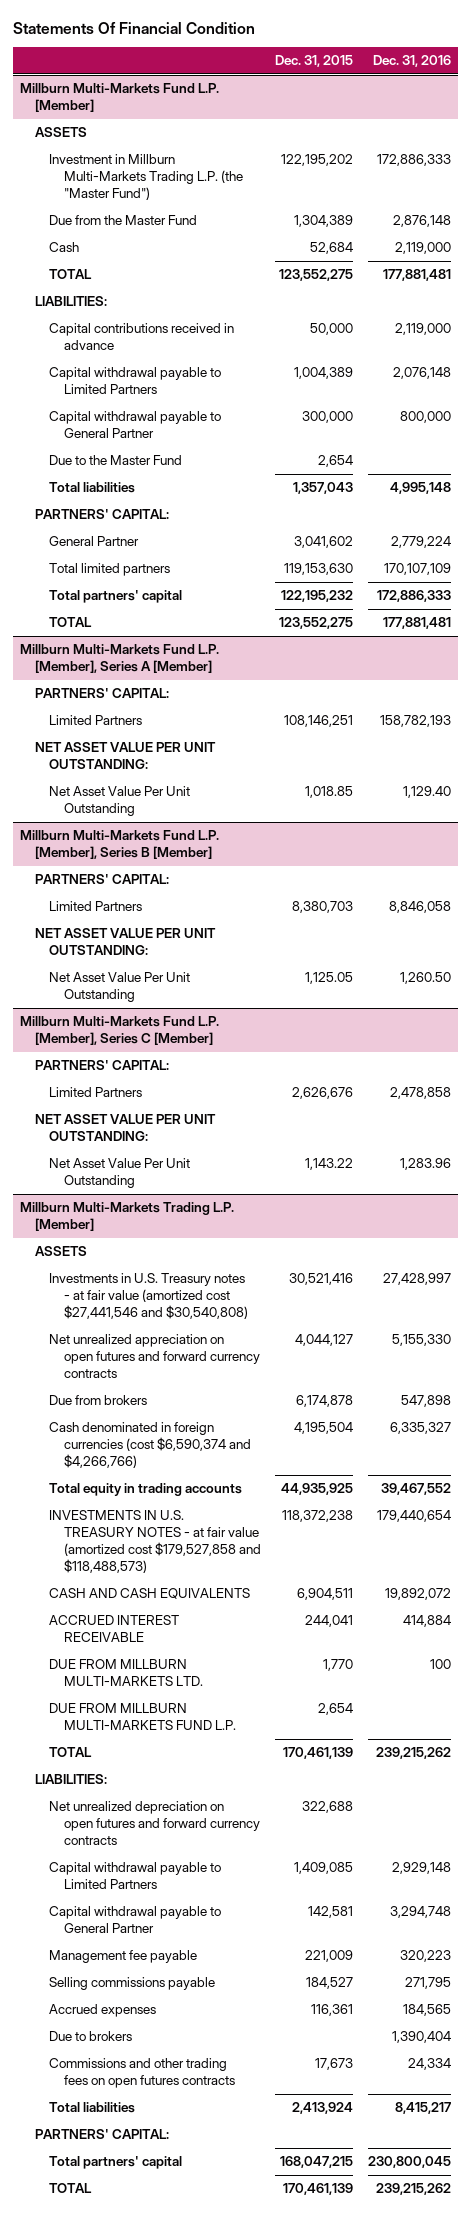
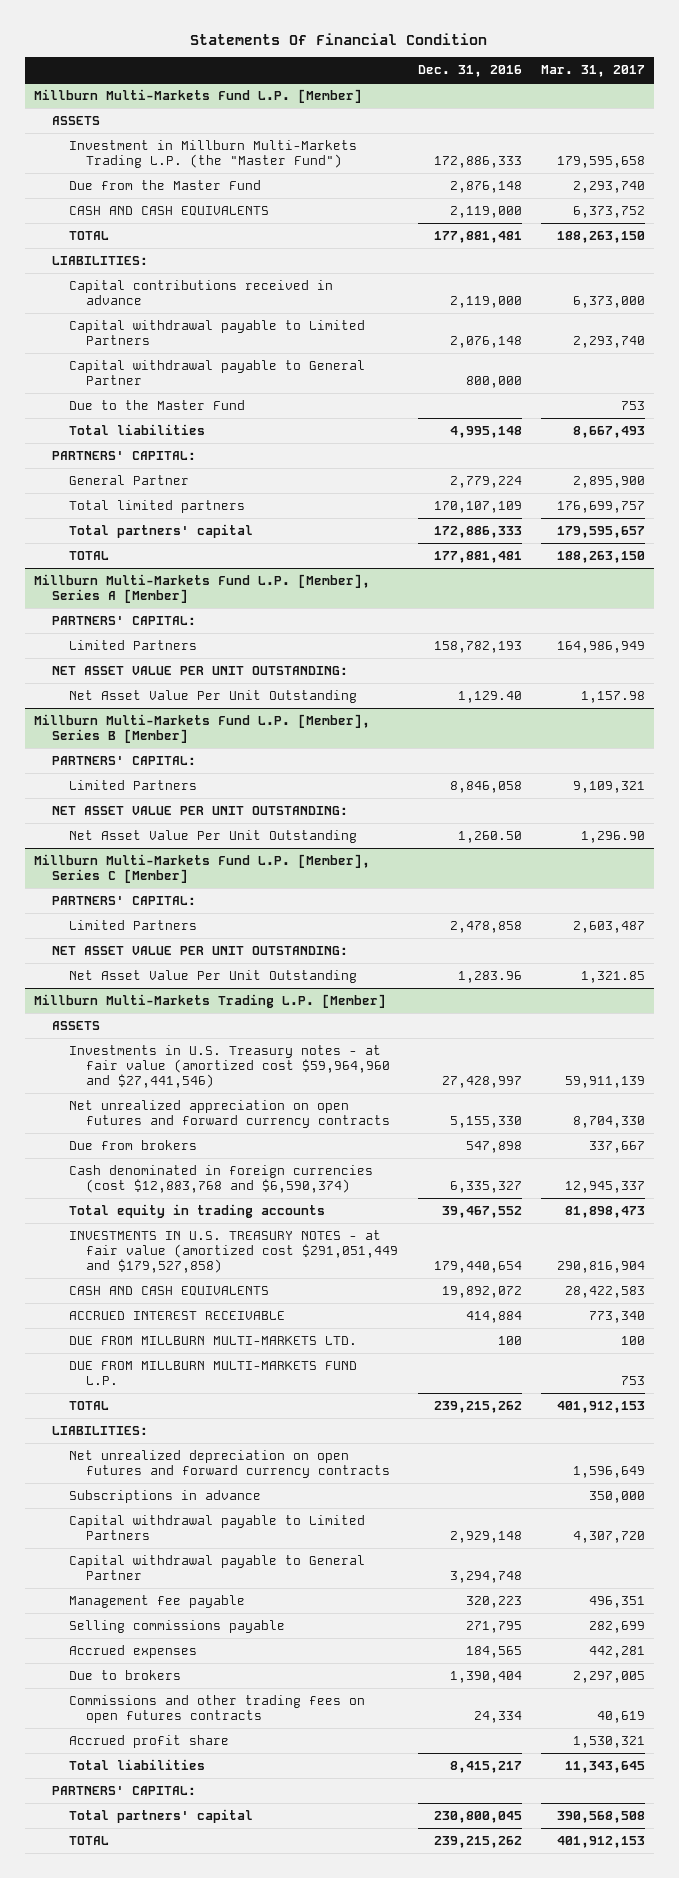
[275,55,354,68] Dec. 31, 2015 -> none
none -> [540,65,645,78] Mar. 31, 2017
[49,242,80,253] Cash -> [69,205,270,216] CASH AND CASH EQUIVALENTS
[49,1273,248,1320] Investments in U.S. Treasury notes - at fair value (amortized cost $27,441,546 and $30,540,808) -> [69,1044,391,1088] Investments in U.S. Treasury notes - at fair value (amortized cost $59,964,960 and $27,441,546)
[49,1422,251,1469] Cash denominated in foreign currencies (cost $6,590,374 and $4,266,766) -> [69,1164,374,1193] Cash denominated in foreign currencies (cost $12,883,768 and $6,590,374)
[49,1510,261,1574] INVESTMENTS IN U.S. TREASURY NOTES - at fair value (amortized cost $179,527,858 and $118,488,573) -> [69,1229,399,1273] INVESTMENTS IN U.S. TREASURY NOTES - at fair value (amortized cost $291,051,449 and $179,527,858)
none -> [69,1489,262,1503] Subscriptions in advance
none -> [69,1734,230,1748] Accrued profit share

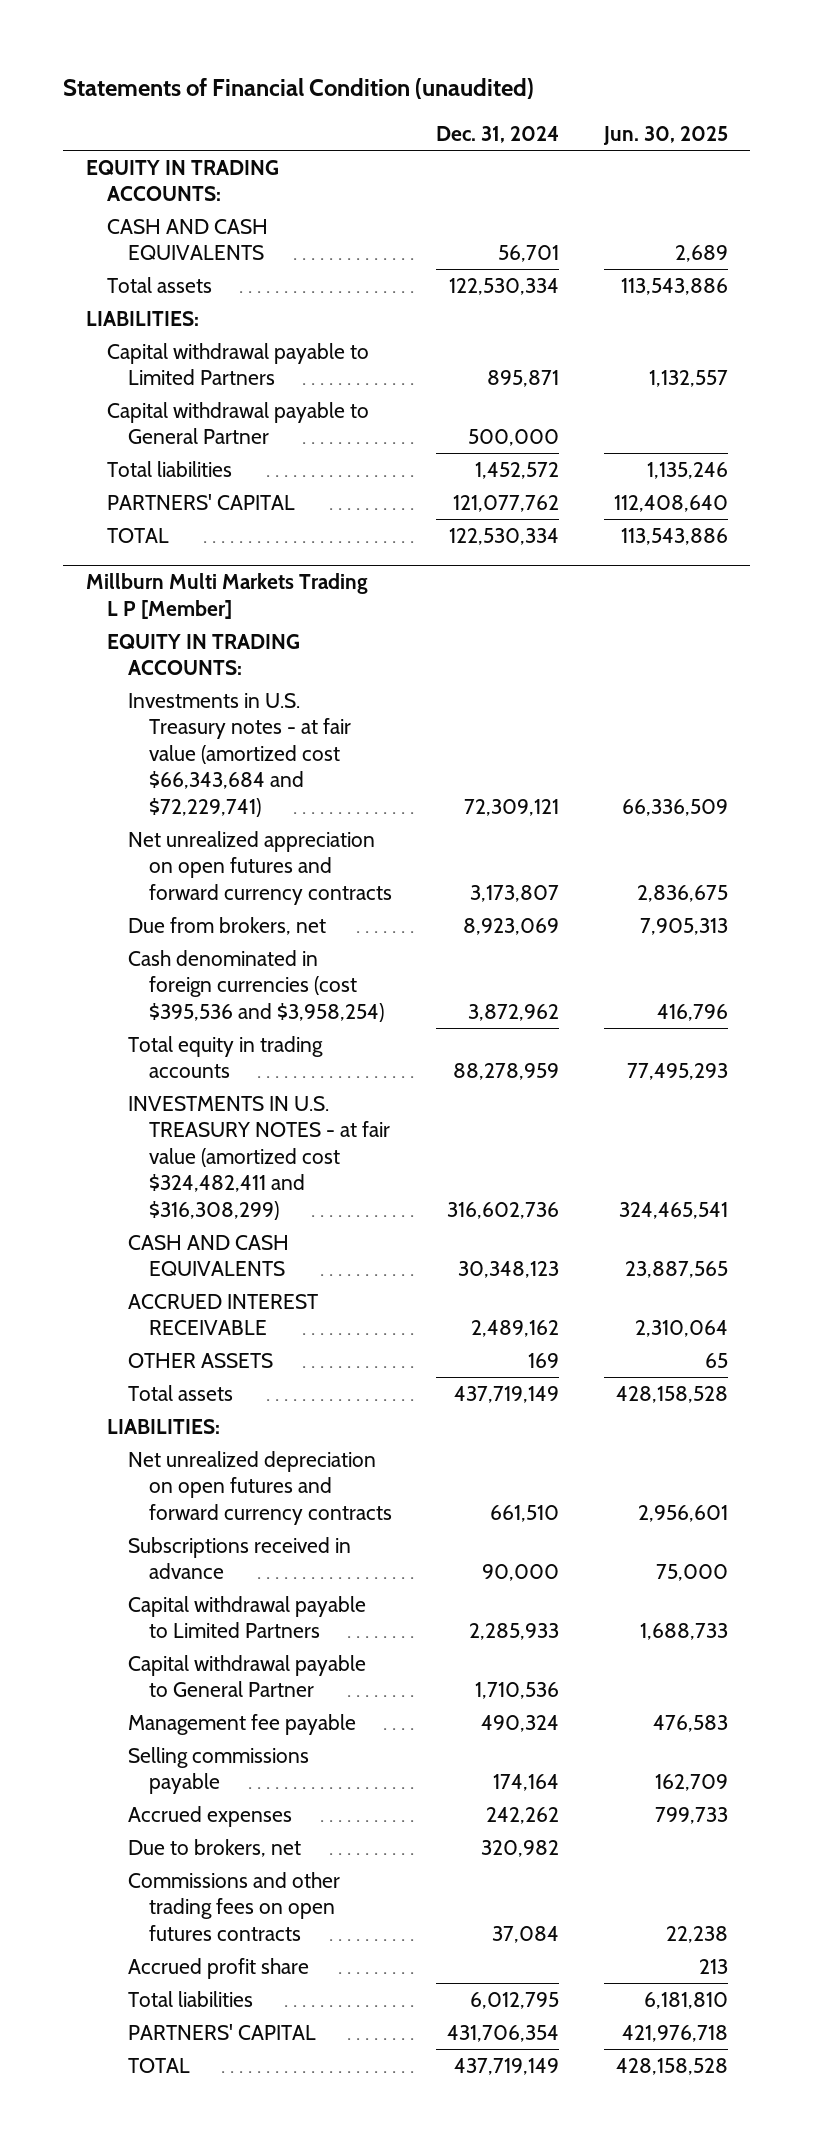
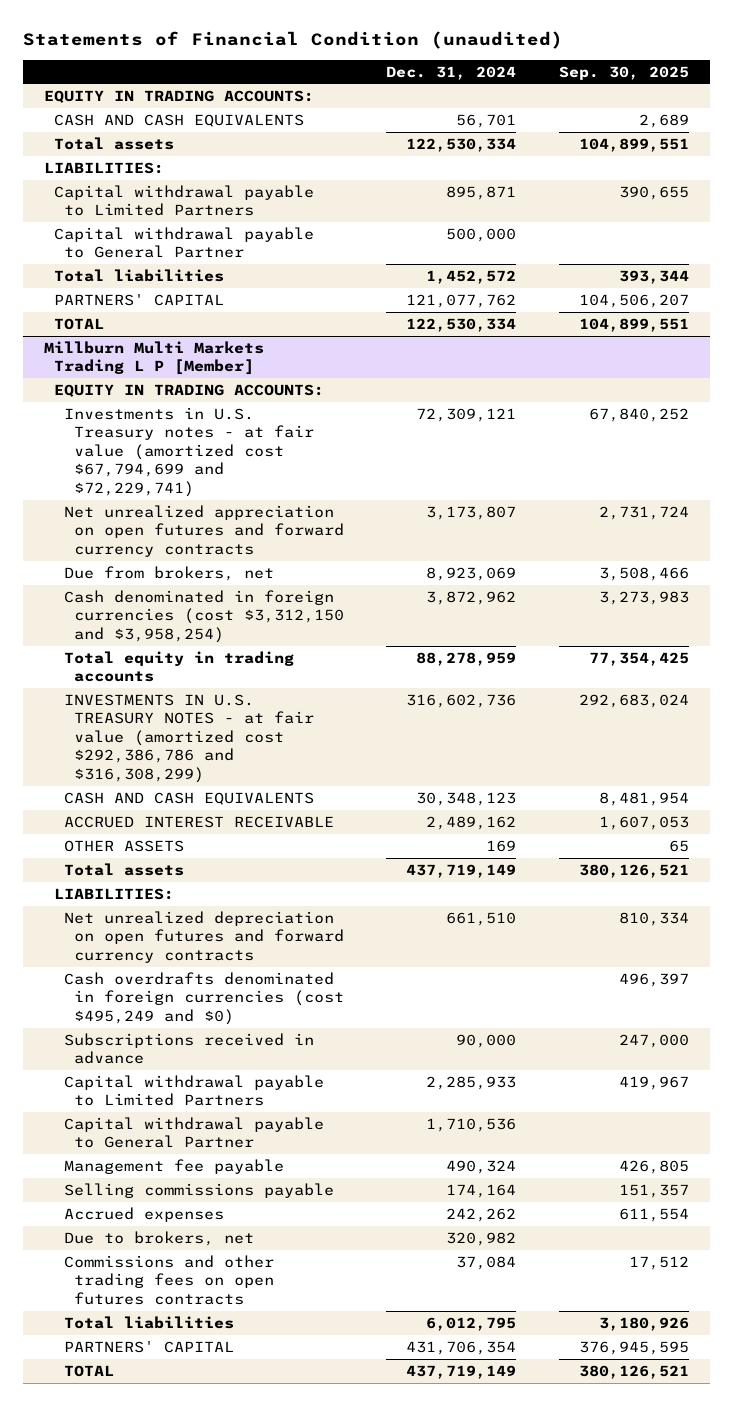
[602,125,728,145] Jun. 30, 2025 -> none
none -> [558,65,689,80] Sep. 30, 2025
[127,692,351,817] Investments in U.S. Treasury notes - at fair value (amortized cost $66,343,684 and $72,229,741) -> [64,406,315,497] Investments in U.S. Treasury notes - at fair value (amortized cost $67,794,699 and $72,229,741)
[127,949,384,1022] Cash denominated in foreign currencies (cost $395,536 and $3,958,254) -> [64,589,345,643] Cash denominated in foreign currencies (cost $3,312,150 and $3,958,254)
[127,1095,390,1220] INVESTMENTS IN U.S. TREASURY NOTES - at fair value (amortized cost $324,482,411 and $316,308,299) -> [64,693,315,783] INVESTMENTS IN U.S. TREASURY NOTES - at fair value (amortized cost $292,386,786 and $316,308,299)
none -> [64,971,345,1025] Cash overdrafts denominated in foreign currencies (cost $495,249 and $0)
[127,1957,309,1979] Accrued profit share -> none

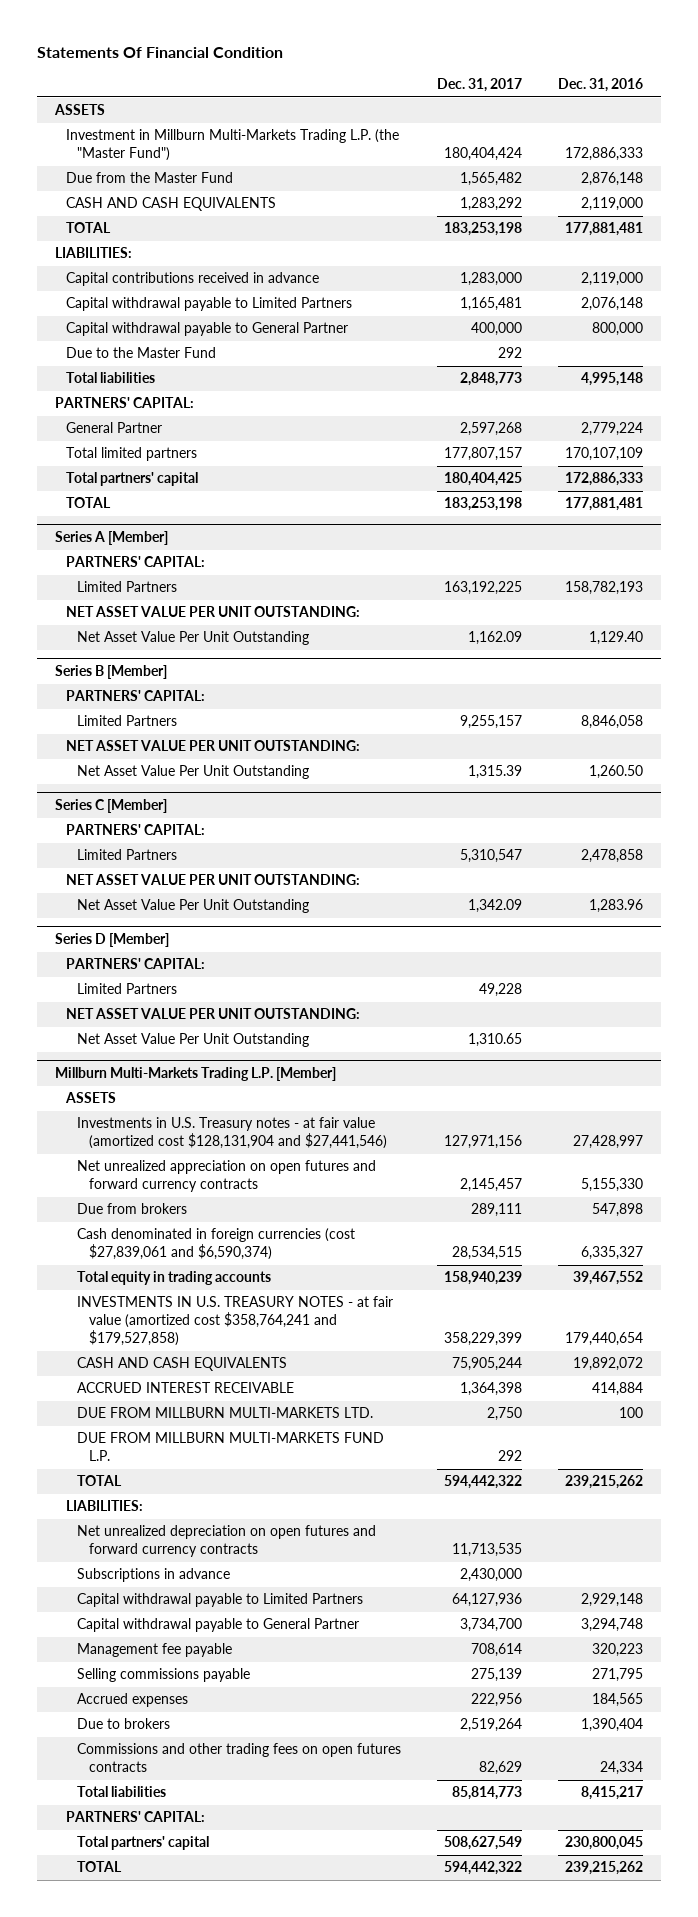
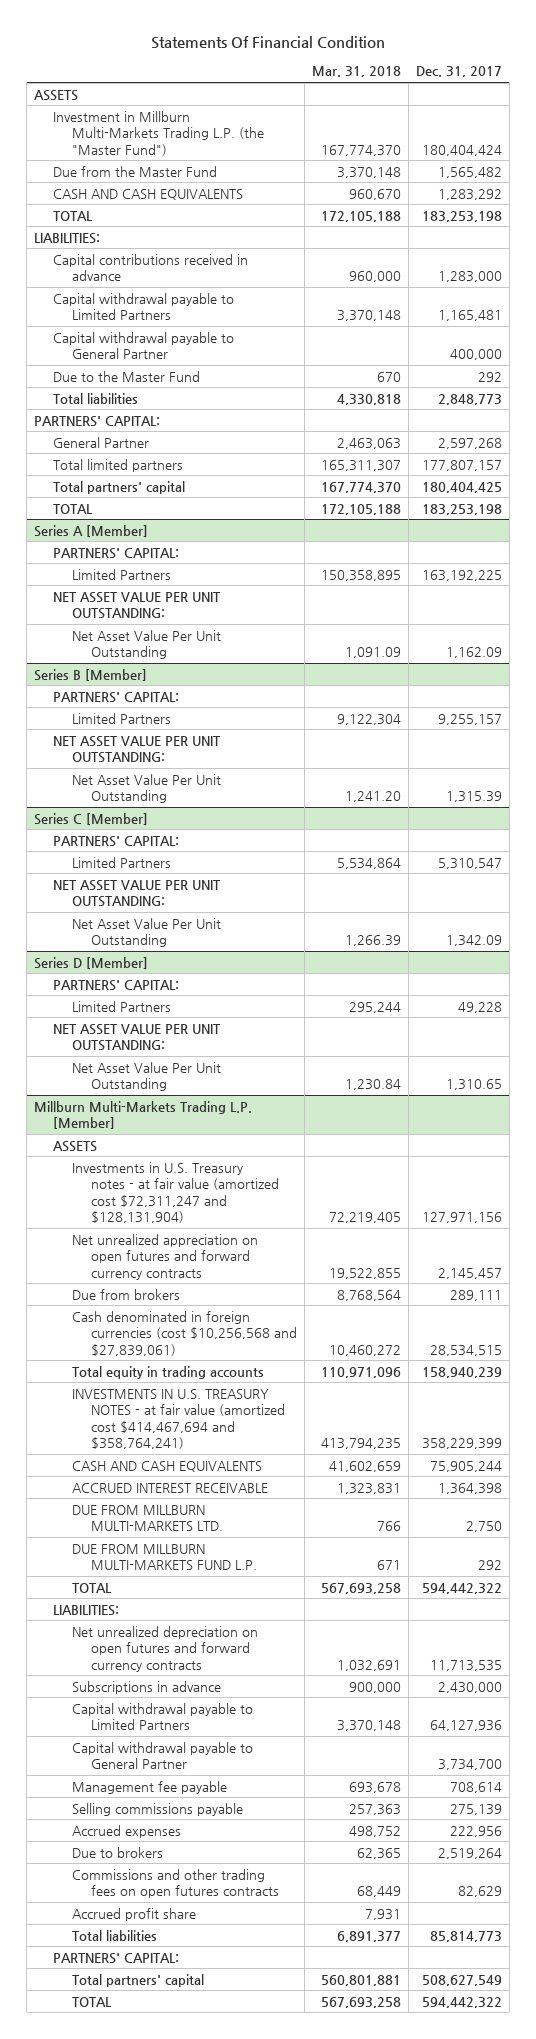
[558,78,644,93] Dec. 31, 2016 -> none
none -> [312,66,402,78] Mar. 31, 2018
[77,1117,387,1150] Investments in U.S. Treasury notes - at fair value (amortized cost $128,131,904 and $27,441,546) -> [72,1161,280,1224] Investments in U.S. Treasury notes - at fair value (amortized cost $72,311,247 and $128,131,904)
[77,1228,356,1261] Cash denominated in foreign currencies (cost $27,839,061 and $6,590,374) -> [72,1310,298,1356] Cash denominated in foreign currencies (cost $10,256,568 and $27,839,061)
[77,1296,394,1346] INVESTMENTS IN U.S. TREASURY NOTES - at fair value (amortized cost $358,764,241 and $179,527,858) -> [72,1388,286,1450] INVESTMENTS IN U.S. TREASURY NOTES - at fair value (amortized cost $414,467,694 and $358,764,241)
none -> [72,1907,197,1921] Accrued profit share

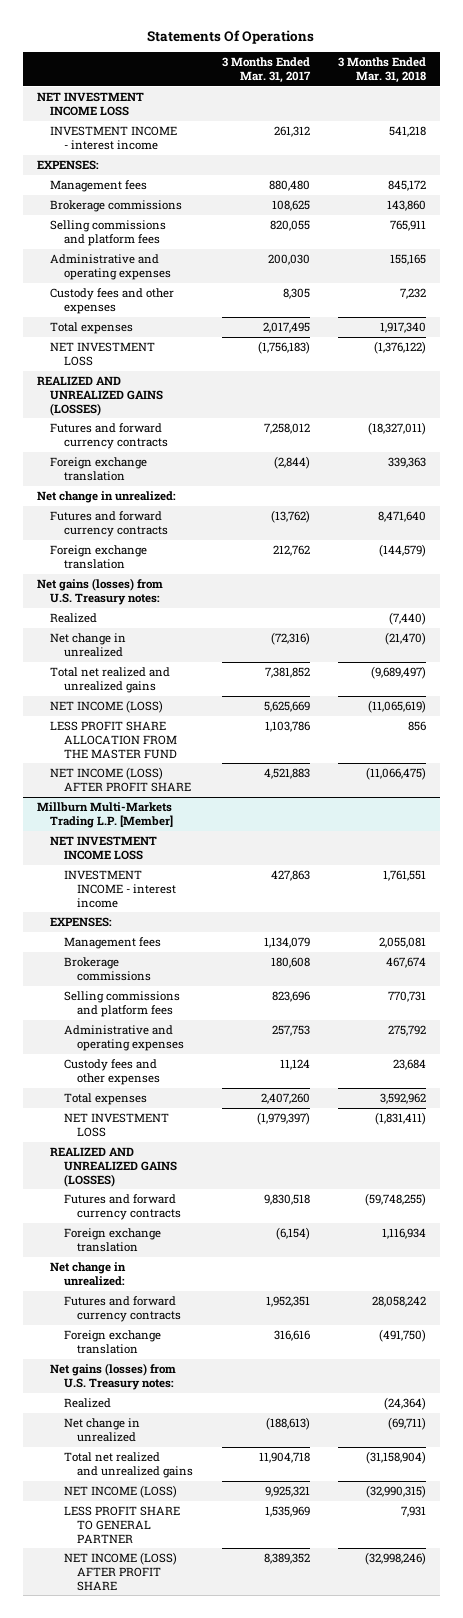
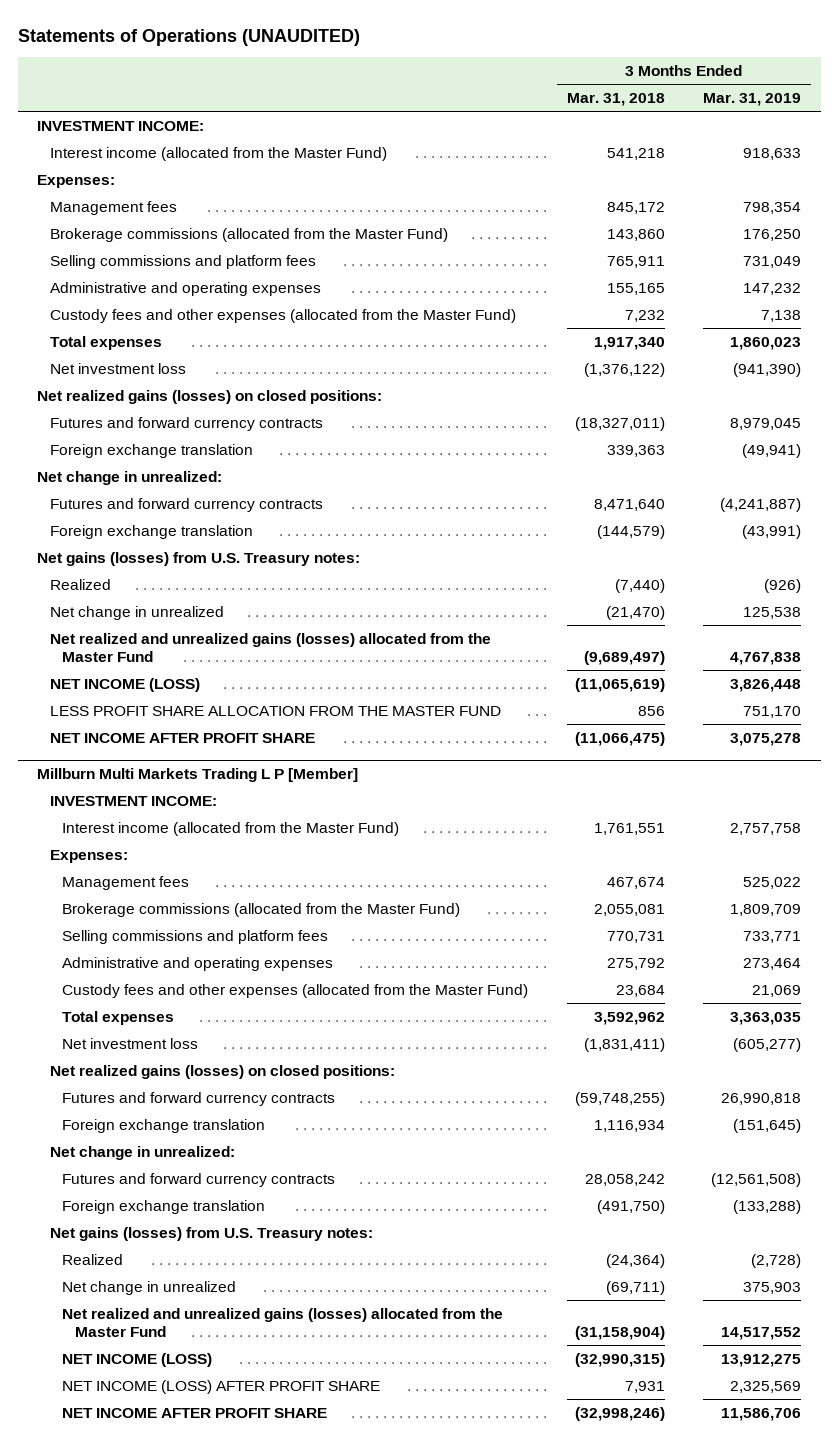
[147,29,315,44] Statements Of Operations -> [17,28,360,46] Statements of Operations (UNAUDITED)
[221,57,311,84] 3 Months Ended Mar. 31, 2017 -> none
none -> [703,93,802,107] Mar. 31, 2019
[36,91,144,116] NET INVESTMENT INCOME LOSS -> [37,120,205,131] INVESTMENT INCOME:
[50,125,178,150] INVESTMENT INCOME - interest income -> [49,146,387,161] Interest income (allocated from the Master Fund)
[36,159,99,170] EXPENSES: -> [37,174,116,188] Expenses:
[50,199,183,212] Brokerage commissions -> [49,227,448,242] Brokerage commissions (allocated from the Master Fund)
[50,287,175,314] Custody fees and other expenses -> [49,308,516,323] Custody fees and other expenses (allocated from the Master Fund)
[50,341,156,366] NET INVESTMENT LOSS -> [49,362,186,374] Net investment loss
[36,375,164,416] REALIZED AND UNREALIZED GAINS (LOSSES) -> [37,389,383,404] Net realized gains (losses) on closed positions:
[50,666,171,693] Total net realized and unrealized gains -> [49,632,491,663] Net realized and unrealized gains (losses) allocated from the Master Fund
[50,766,191,792] NET INCOME (LOSS) AFTER PROFIT SHARE -> [49,732,315,743] NET INCOME AFTER PROFIT SHARE
[36,801,174,828] Millburn Multi-Markets Trading L.P. [Member] -> [37,767,359,782] Millburn Multi Markets Trading L P [Member]
[50,835,158,860] NET INVESTMENT INCOME LOSS -> [49,795,217,806] INVESTMENT INCOME:
[63,869,177,908] INVESTMENT INCOME - interest income -> [62,821,400,836] Interest income (allocated from the Master Fund)
[50,916,113,927] EXPENSES: -> [49,849,128,863] Expenses:
[379,936,427,948] 2,055,081 -> [606,876,665,889] 467,674
[63,956,152,981] Brokerage commissions -> [62,902,461,917] Brokerage commissions (allocated from the Master Fund)
[386,956,427,968] 467,674 -> [593,903,665,916] 2,055,081
[63,1058,161,1085] Custody fees and other expenses -> [62,983,529,998] Custody fees and other expenses (allocated from the Master Fund)
[63,1112,169,1137] NET INVESTMENT LOSS -> [62,1037,199,1049] Net investment loss
[50,1146,177,1187] REALIZED AND UNREALIZED GAINS (LOSSES) -> [49,1064,395,1079] Net realized gains (losses) on closed positions:
[63,1451,194,1478] Total net realized and unrealized gains -> [62,1307,504,1338] Net realized and unrealized gains (losses) allocated from the Master Fund
[63,1505,180,1543] LESS PROFIT SHARE TO GENERAL PARTNER -> [62,1379,381,1394] NET INCOME (LOSS) AFTER PROFIT SHARE
[63,1551,177,1591] NET INCOME (LOSS) AFTER PROFIT SHARE -> [62,1407,328,1418] NET INCOME AFTER PROFIT SHARE

